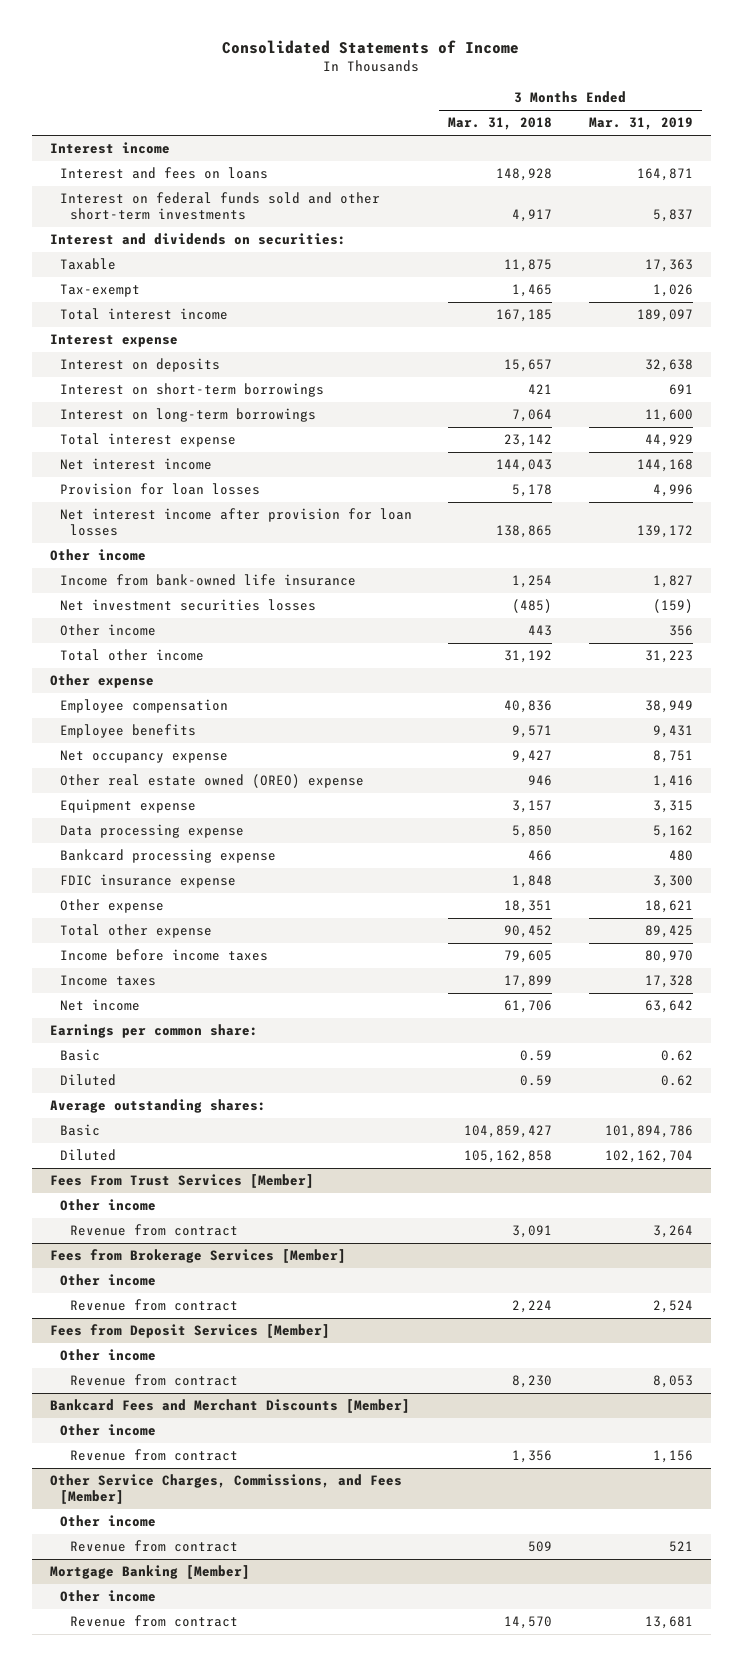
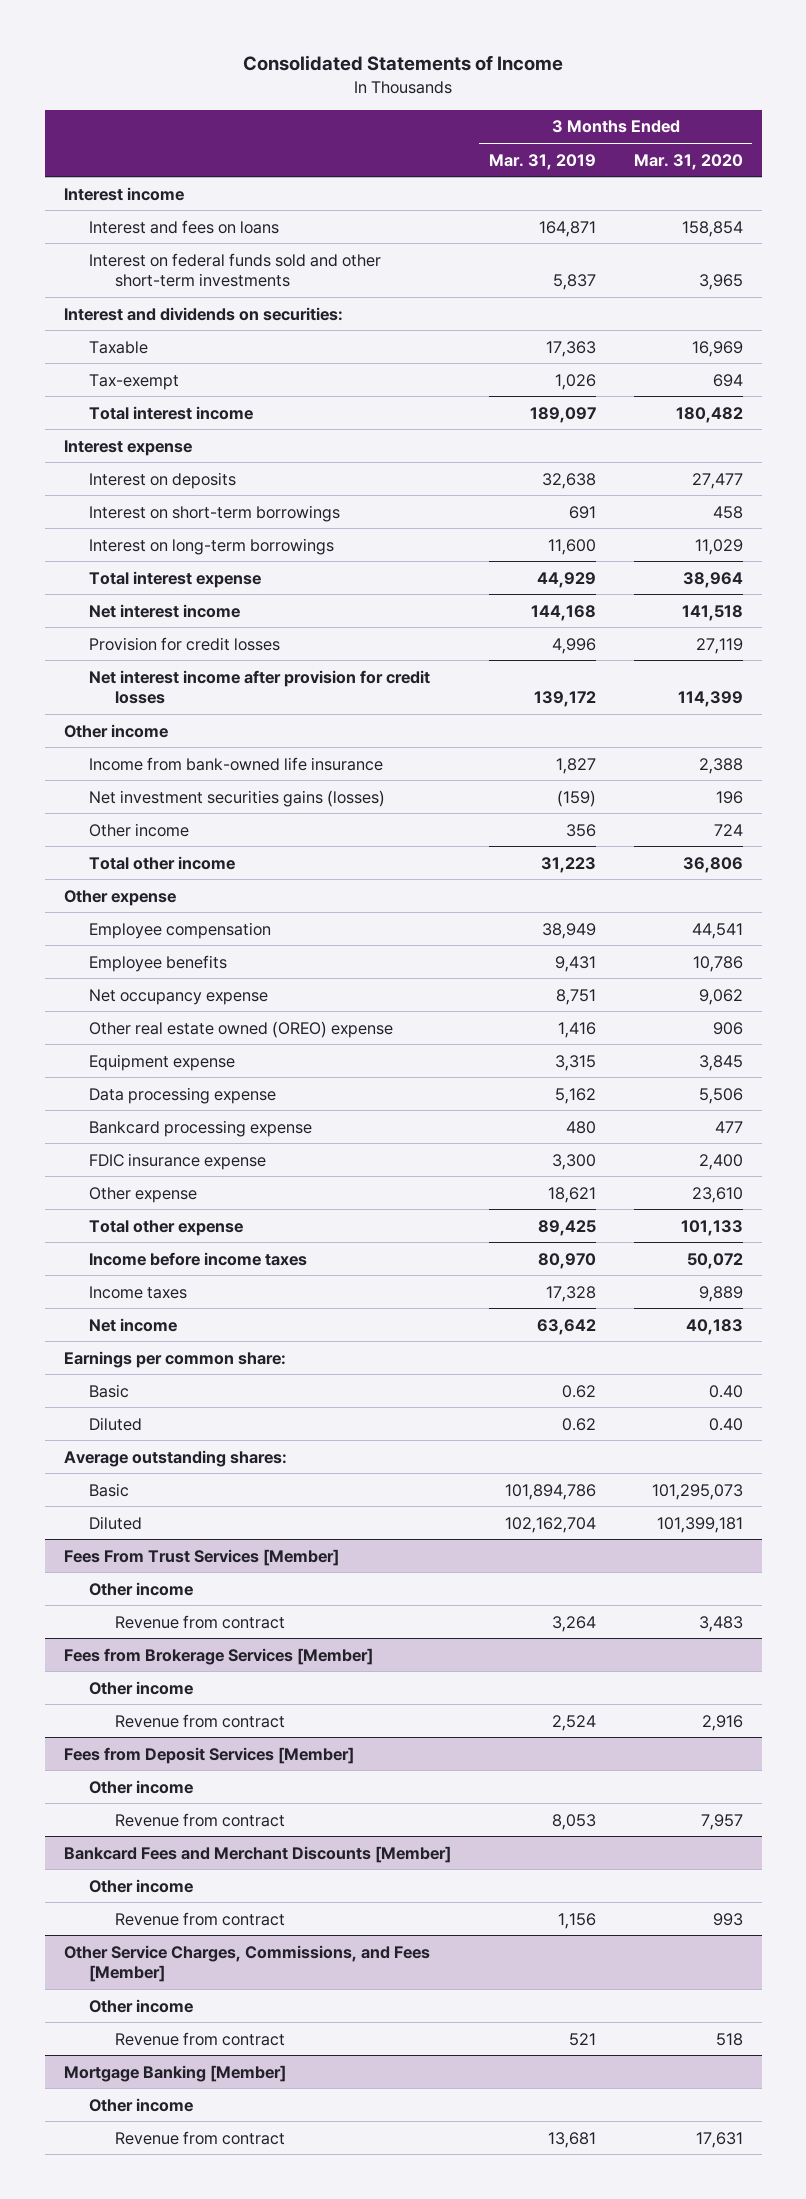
[448,117,553,131] Mar. 31, 2018 -> none
none -> [633,153,743,170] Mar. 31, 2020
[59,483,260,496] Provision for loan losses -> [89,636,281,651] Provision for credit losses
[59,508,412,537] Net interest income after provision for loan losses -> [89,669,431,705] Net interest income after provision for credit losses
[59,599,316,612] Net investment securities losses -> [89,789,386,807] Net investment securities gains (losses)

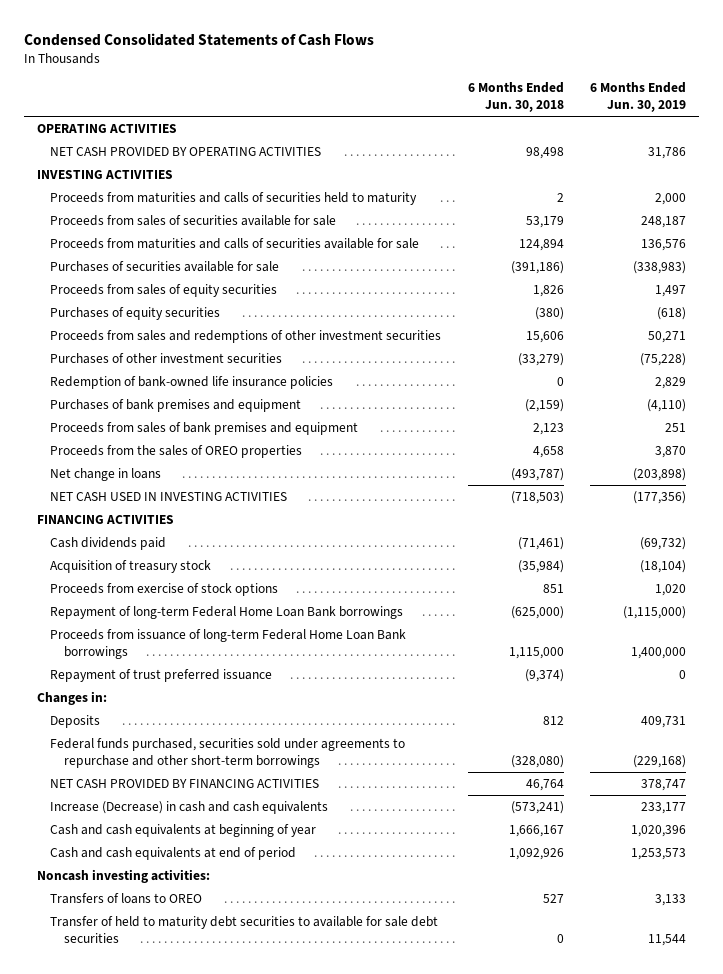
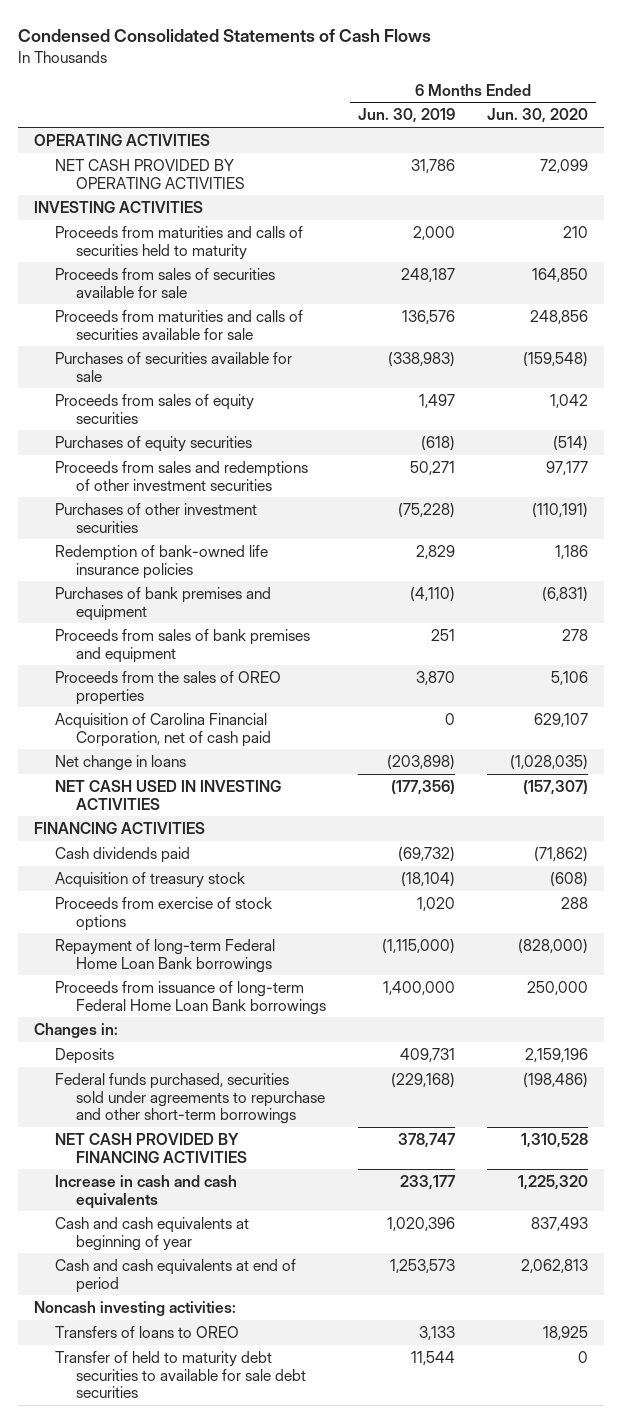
[467,82,564,112] 6 Months Ended Jun. 30, 2018 -> none
none -> [486,108,588,124] Jun. 30, 2020
none -> [54,712,271,747] Acquisition of Carolina Financial Corporation, net of cash paid
[50,668,273,682] Repayment of trust preferred issuance -> none
[50,800,329,814] Increase (Decrease) in cash and cash equivalents -> [54,1174,237,1209] Increase in cash and cash equivalents

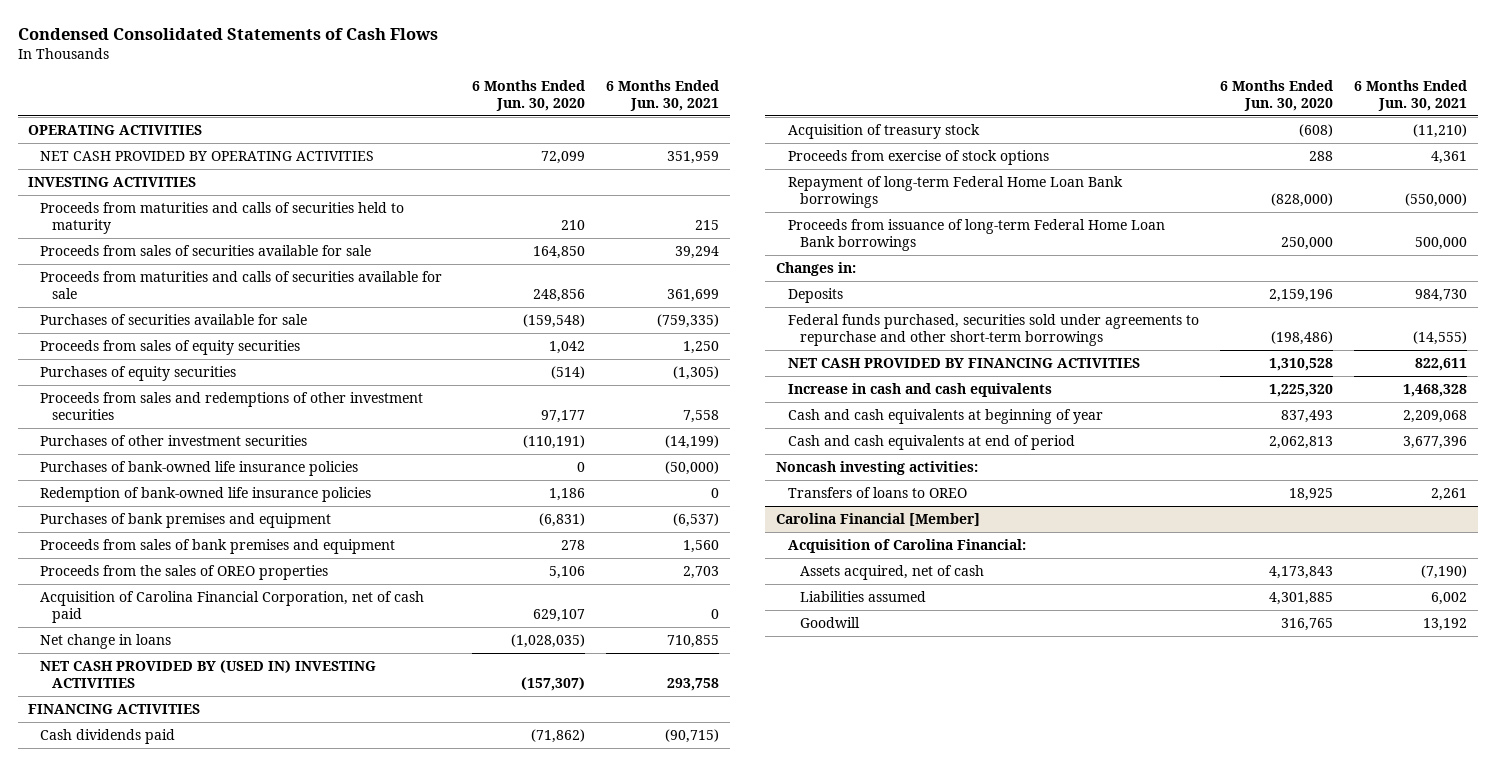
[357,108,455,124] Jun. 30, 2019 -> none
none -> [606,80,720,111] 6 Months Ended Jun. 30, 2021
none -> [40,460,359,476] Purchases of bank-owned life insurance policies
[54,779,281,810] NET CASH USED IN INVESTING ACTIVITIES -> [40,659,377,688] NET CASH PROVIDED BY (USED IN) INVESTING ACTIVITIES
[54,1350,306,1399] Transfer of held to maturity debt securities to available for sale debt securities -> none
none -> [775,512,980,526] Carolina Financial [Member]
none -> [787,538,1026,553] Acquisition of Carolina Financial:
none -> [799,564,984,580] Assets acquired, net of cash
none -> [799,590,926,602] Liabilities assumed
none -> [799,616,860,628] Goodwill

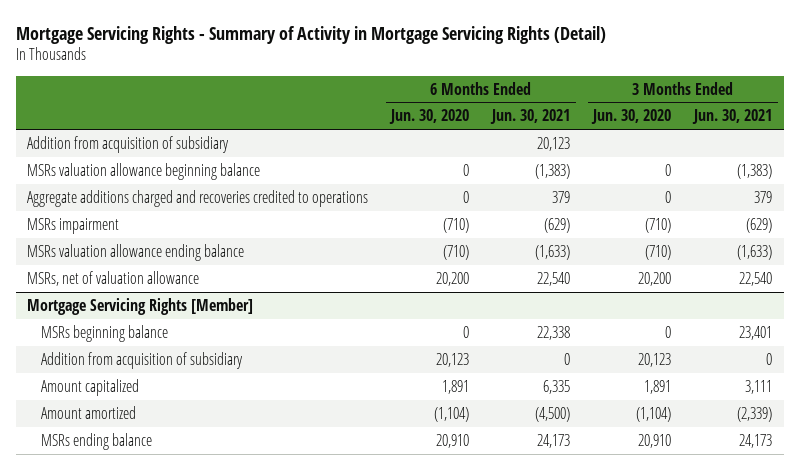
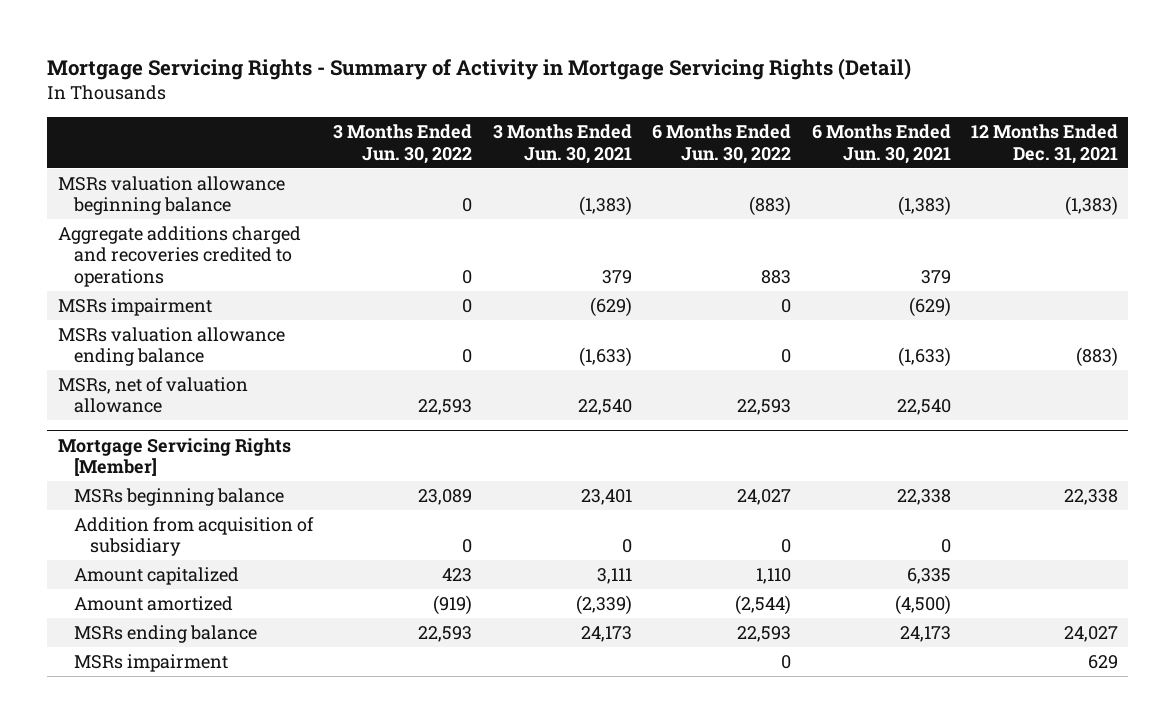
[389,109,470,125] Jun. 30, 2020 -> none
[591,109,672,125] Jun. 30, 2020 -> none
none -> [333,124,473,164] 3 Months Ended Jun. 30, 2022
none -> [652,124,792,164] 6 Months Ended Jun. 30, 2022
none -> [971,124,1119,164] 12 Months Ended Dec. 31, 2021
[27,135,230,153] Addition from acquisition of subsidiary -> none
none -> [73,653,228,672] MSRs impairment

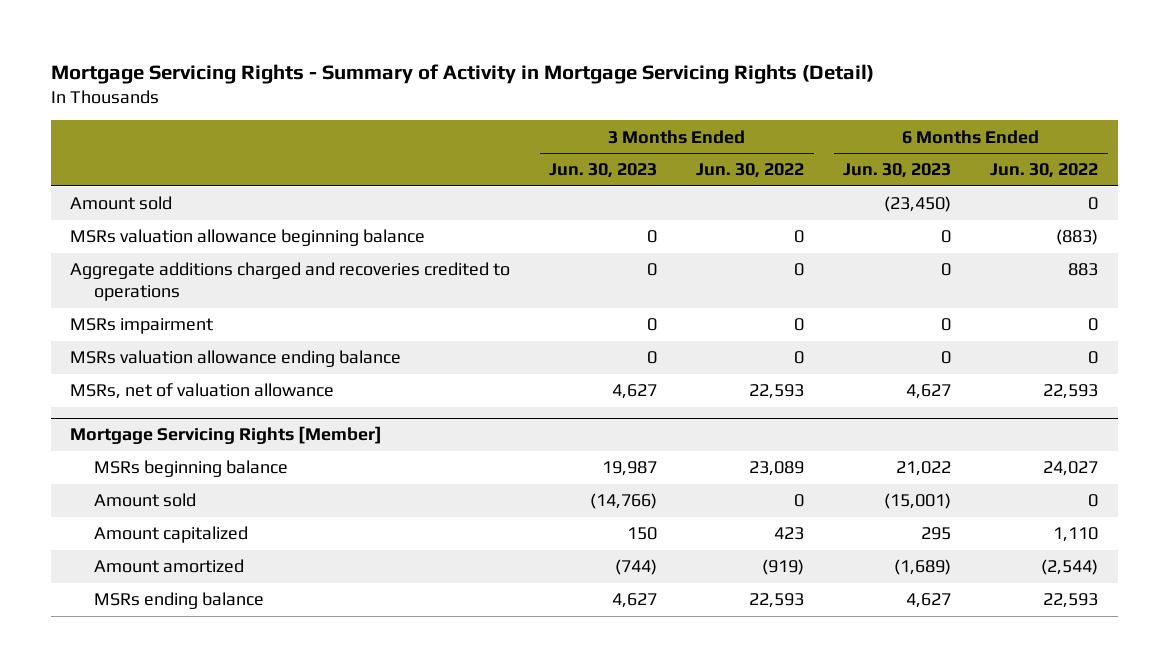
[492,124,632,164] 3 Months Ended Jun. 30, 2021 -> none
[811,124,951,164] 6 Months Ended Jun. 30, 2021 -> none
[971,124,1119,164] 12 Months Ended Dec. 31, 2021 -> none
none -> [549,163,658,179] Jun. 30, 2023
none -> [843,163,952,179] Jun. 30, 2023
none -> [70,196,173,211] Amount sold
[73,516,314,557] Addition from acquisition of subsidiary -> none
none -> [94,493,197,508] Amount sold
[73,653,228,672] MSRs impairment -> none

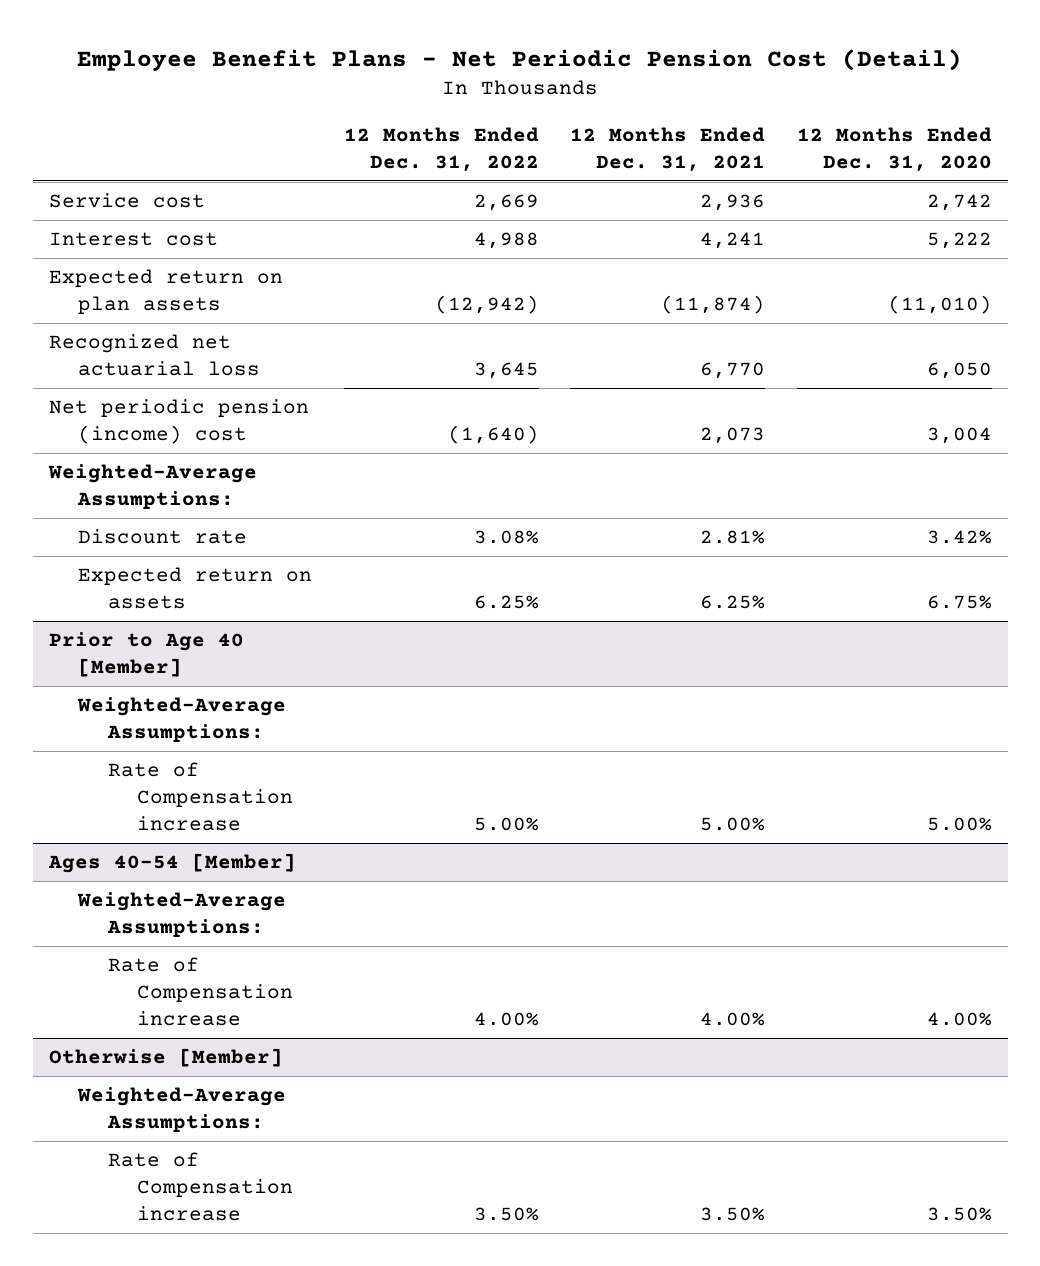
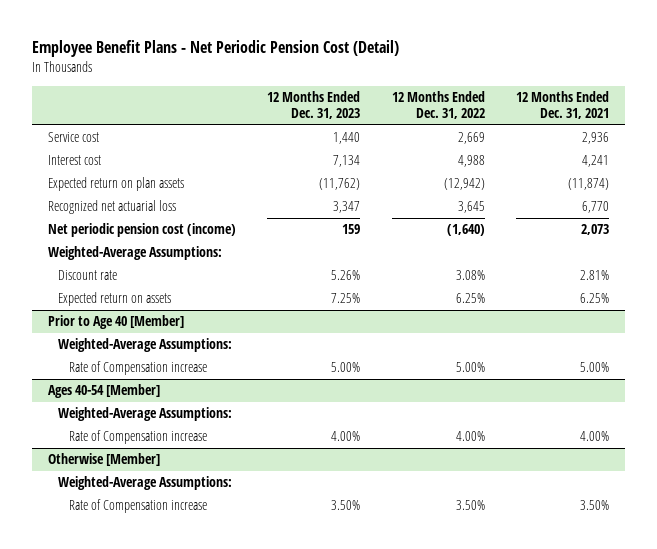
[796,126,992,172] 12 Months Ended Dec. 31, 2020 -> none
none -> [267,91,361,120] 12 Months Ended Dec. 31, 2023
[48,399,309,445] Net periodic pension (income) cost -> [47,223,236,238] Net periodic pension cost (income)

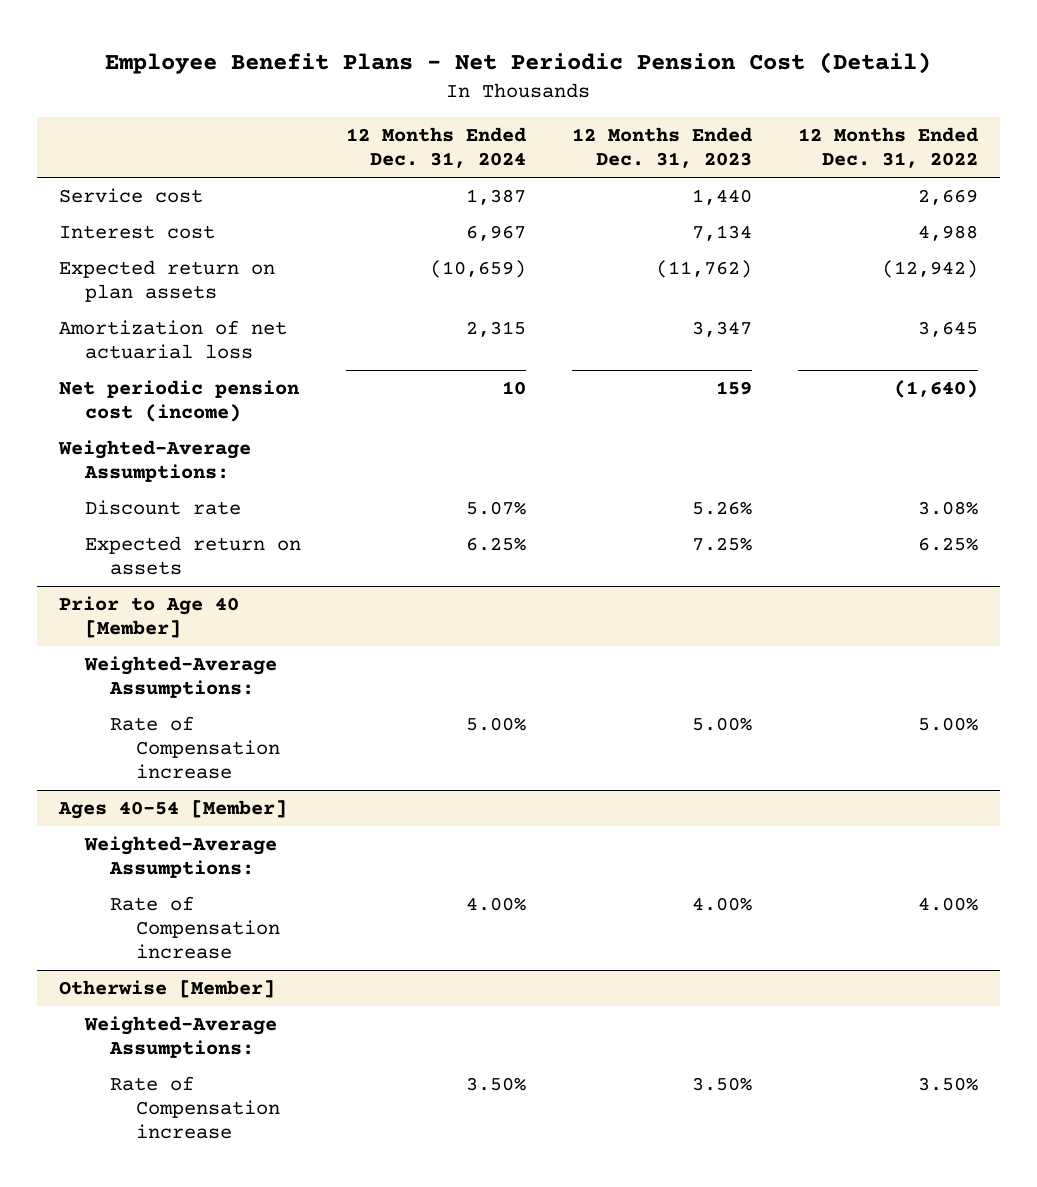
[516,91,610,120] 12 Months Ended Dec. 31, 2021 -> none
none -> [346,127,527,169] 12 Months Ended Dec. 31, 2024
[47,200,176,215] Recognized net actuarial loss -> [59,319,288,359] Amortization of net actuarial loss

